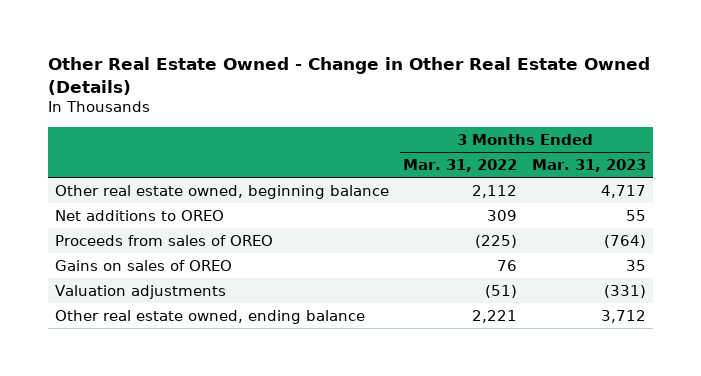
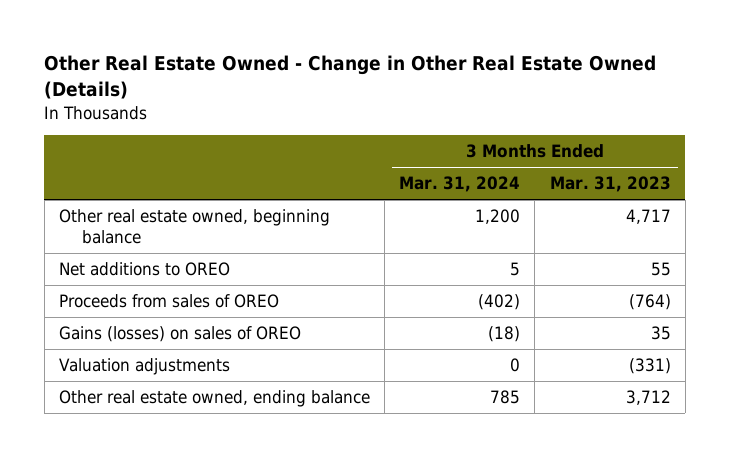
[403,159,518,173] Mar. 31, 2022 -> none
none -> [399,176,521,193] Mar. 31, 2024
[54,259,232,271] Gains on sales of OREO -> [59,326,302,343] Gains (losses) on sales of OREO

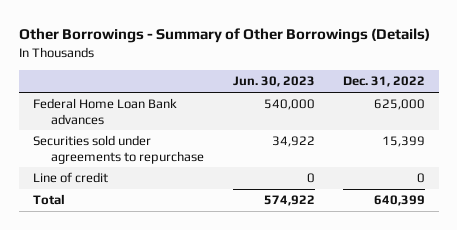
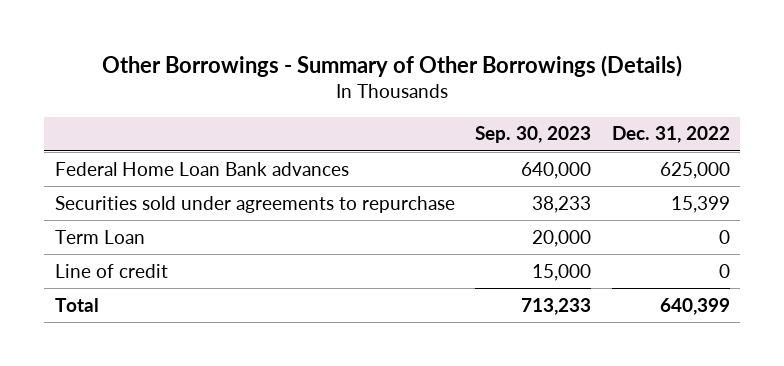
[232,76,315,88] Jun. 30, 2023 -> none
none -> [475,126,592,144] Sep. 30, 2023
none -> [54,229,145,244] Term Loan

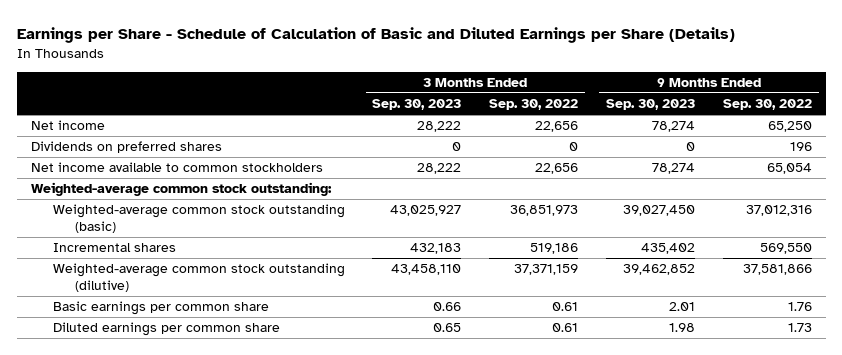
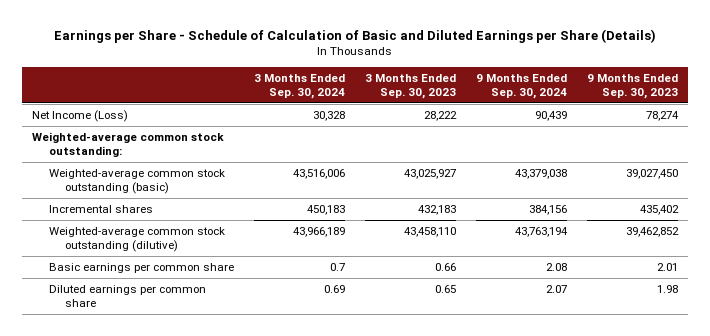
[489,99,579,111] Sep. 30, 2022 -> none
[722,99,812,111] Sep. 30, 2022 -> none
none -> [253,73,345,100] 3 Months Ended Sep. 30, 2024
none -> [475,73,567,100] 9 Months Ended Sep. 30, 2024
[30,141,222,154] Dividends on preferred shares -> none
[30,162,323,173] Net income available to common stockholders -> none
[30,120,105,131] Net income -> [32,109,129,122] Net Income (Loss)

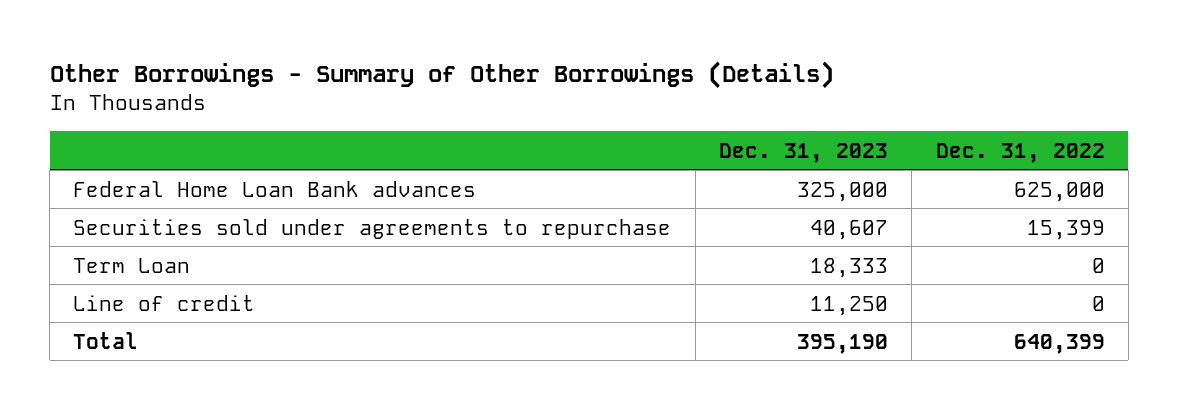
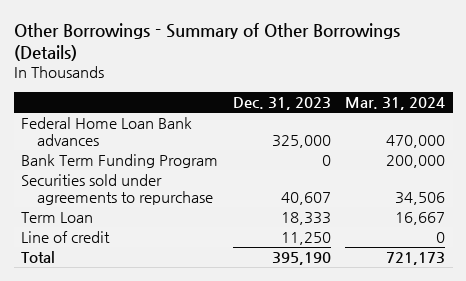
[935,142,1105,163] Dec. 31, 2022 -> none
none -> [345,97,446,111] Mar. 31, 2024
none -> [20,154,218,169] Bank Term Funding Program

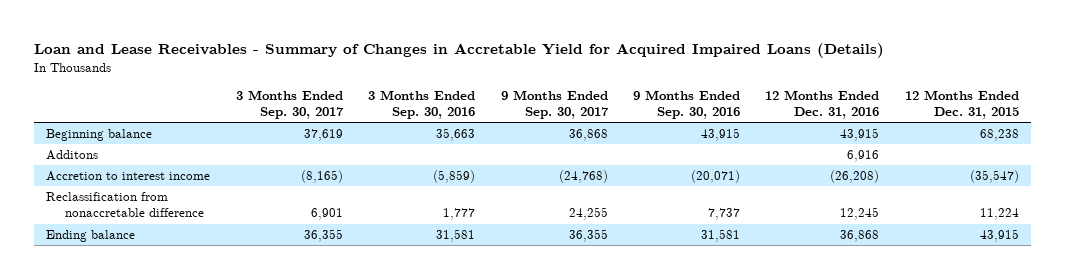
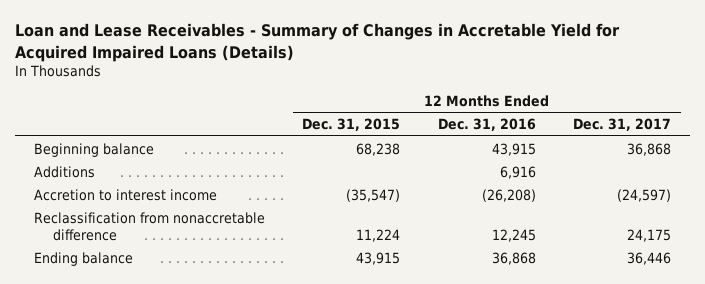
[235,89,344,120] 3 Months Ended Sep. 30, 2017 -> none
[368,89,476,120] 3 Months Ended Sep. 30, 2016 -> none
[500,89,609,120] 9 Months Ended Sep. 30, 2017 -> none
[633,89,741,120] 9 Months Ended Sep. 30, 2016 -> none
none -> [573,118,672,132] Dec. 31, 2017
[46,150,99,161] Additons -> [34,165,96,178] Additions

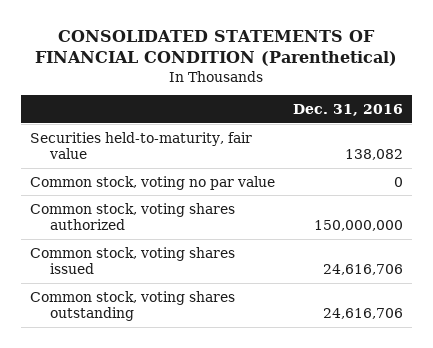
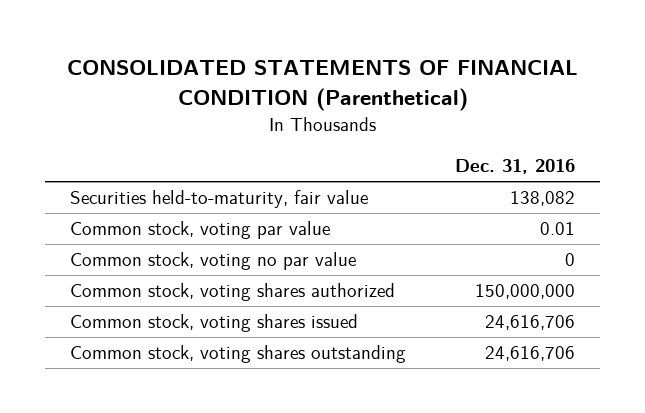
none -> [69,221,330,240] Common stock, voting par value

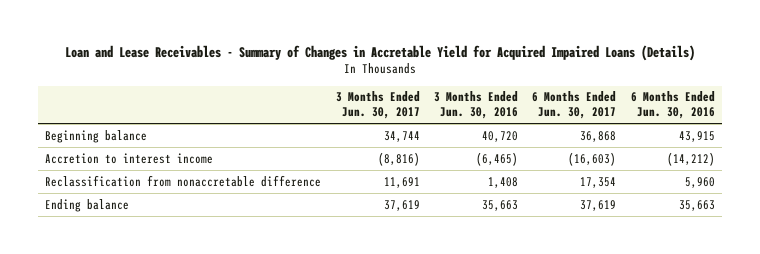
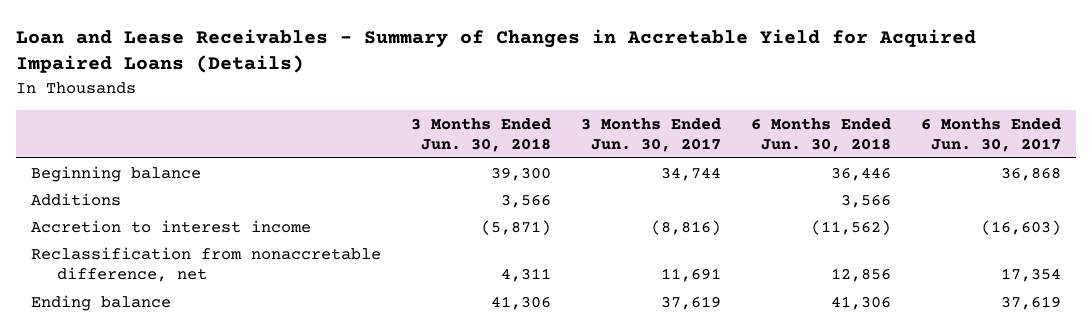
[433,91,518,119] 3 Months Ended Jun. 30, 2016 -> none
[630,91,715,119] 6 Months Ended Jun. 30, 2016 -> none
none -> [411,117,552,152] 3 Months Ended Jun. 30, 2018
none -> [751,117,892,152] 6 Months Ended Jun. 30, 2018
none -> [31,192,122,206] Additions
[45,174,322,187] Reclassification from nonaccretable difference -> [31,246,382,283] Reclassification from nonaccretable difference, net

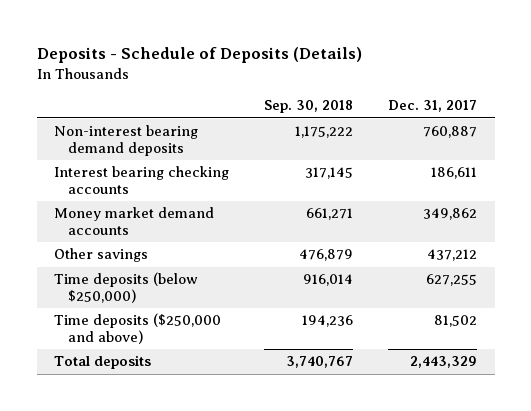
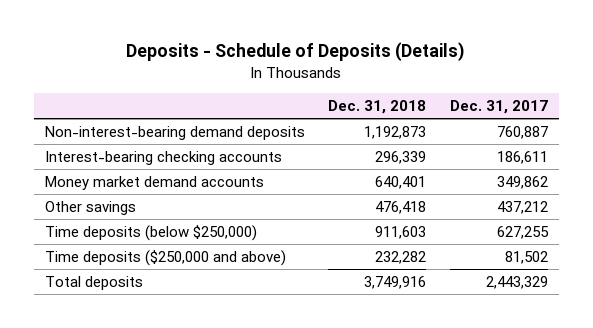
[264,100,354,114] Sep. 30, 2018 -> none
none -> [328,100,427,115] Dec. 31, 2018
[54,125,199,156] Non-interest bearing demand deposits -> [45,126,306,141] Non-interest-bearing demand deposits
[54,166,230,194] Interest bearing checking accounts -> [45,151,283,166] Interest-bearing checking accounts

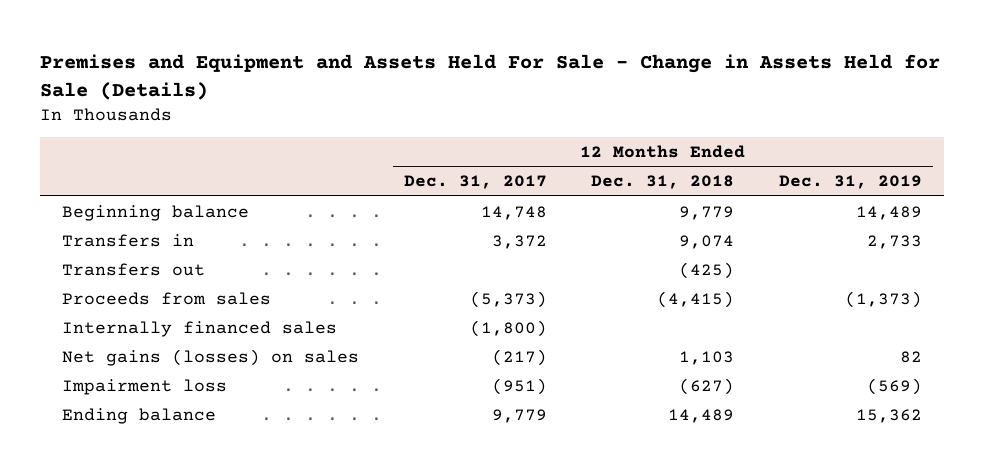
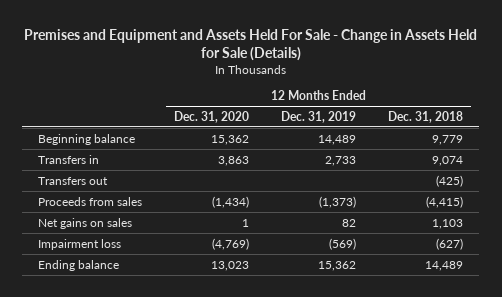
[403,175,547,190] Dec. 31, 2017 -> none
none -> [174,110,250,123] Dec. 31, 2020
[62,320,338,337] Internally financed sales -> none
[62,348,360,366] Net gains (losses) on sales -> [38,217,133,229] Net gains on sales

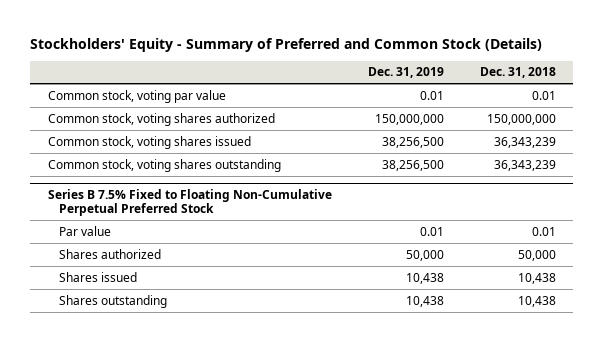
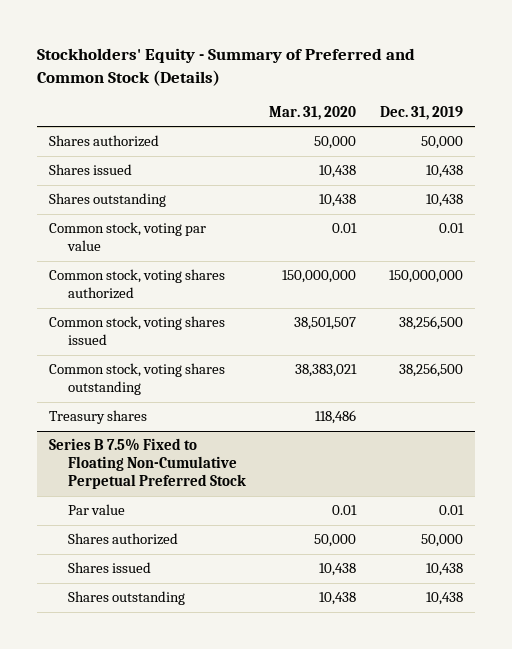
[479,67,556,79] Dec. 31, 2018 -> none
none -> [269,105,357,120] Mar. 31, 2020
none -> [48,135,159,148] Shares authorized
none -> [48,164,132,176] Shares issued
none -> [48,193,166,208] Shares outstanding
none -> [48,410,147,425] Treasury shares

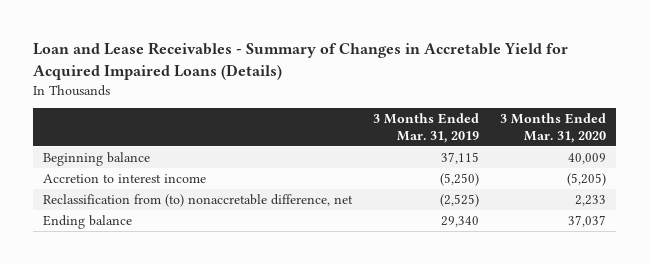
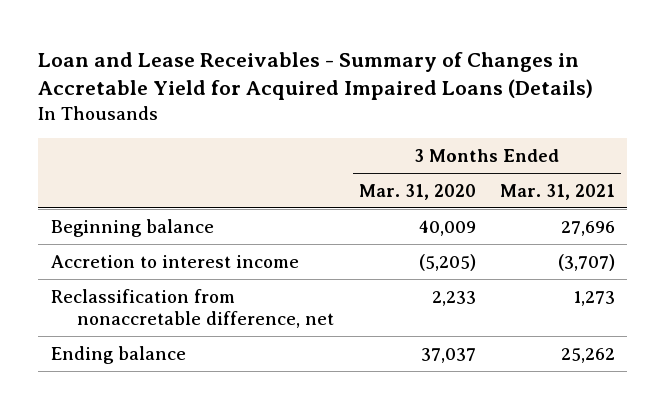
[373,113,480,143] 3 Months Ended Mar. 31, 2019 -> none
none -> [500,183,616,200] Mar. 31, 2021
[43,193,354,207] Reclassification from (to) nonaccretable difference, net -> [50,288,335,328] Reclassification from nonaccretable difference, net

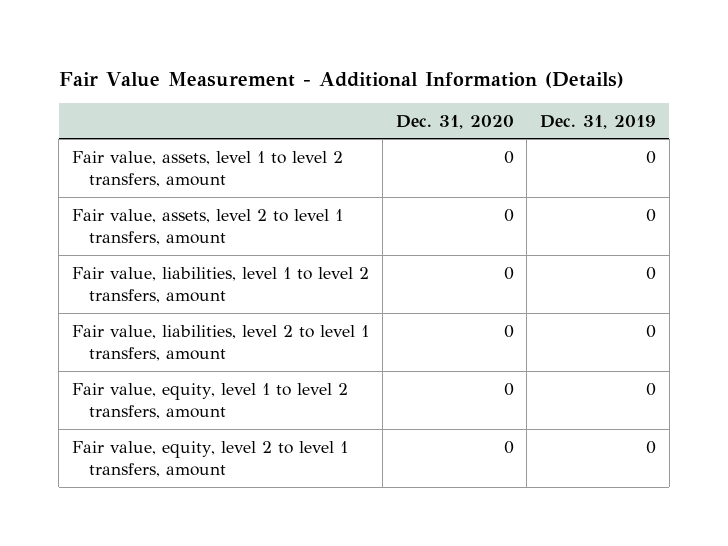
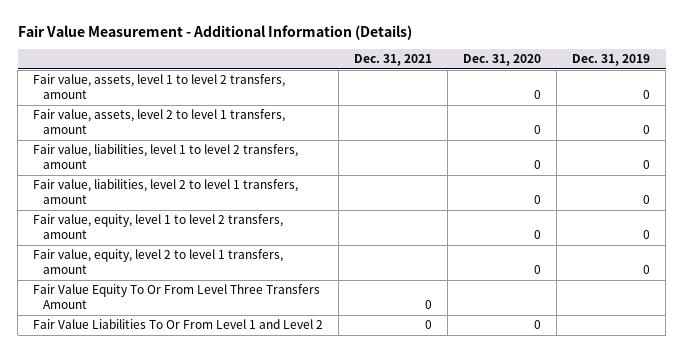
none -> [354,54,433,67] Dec. 31, 2021
none -> [33,284,321,310] Fair Value Equity To Or From Level Three Transfers Amount
none -> [33,319,324,330] Fair Value Liabilities To Or From Level 1 and Level 2

